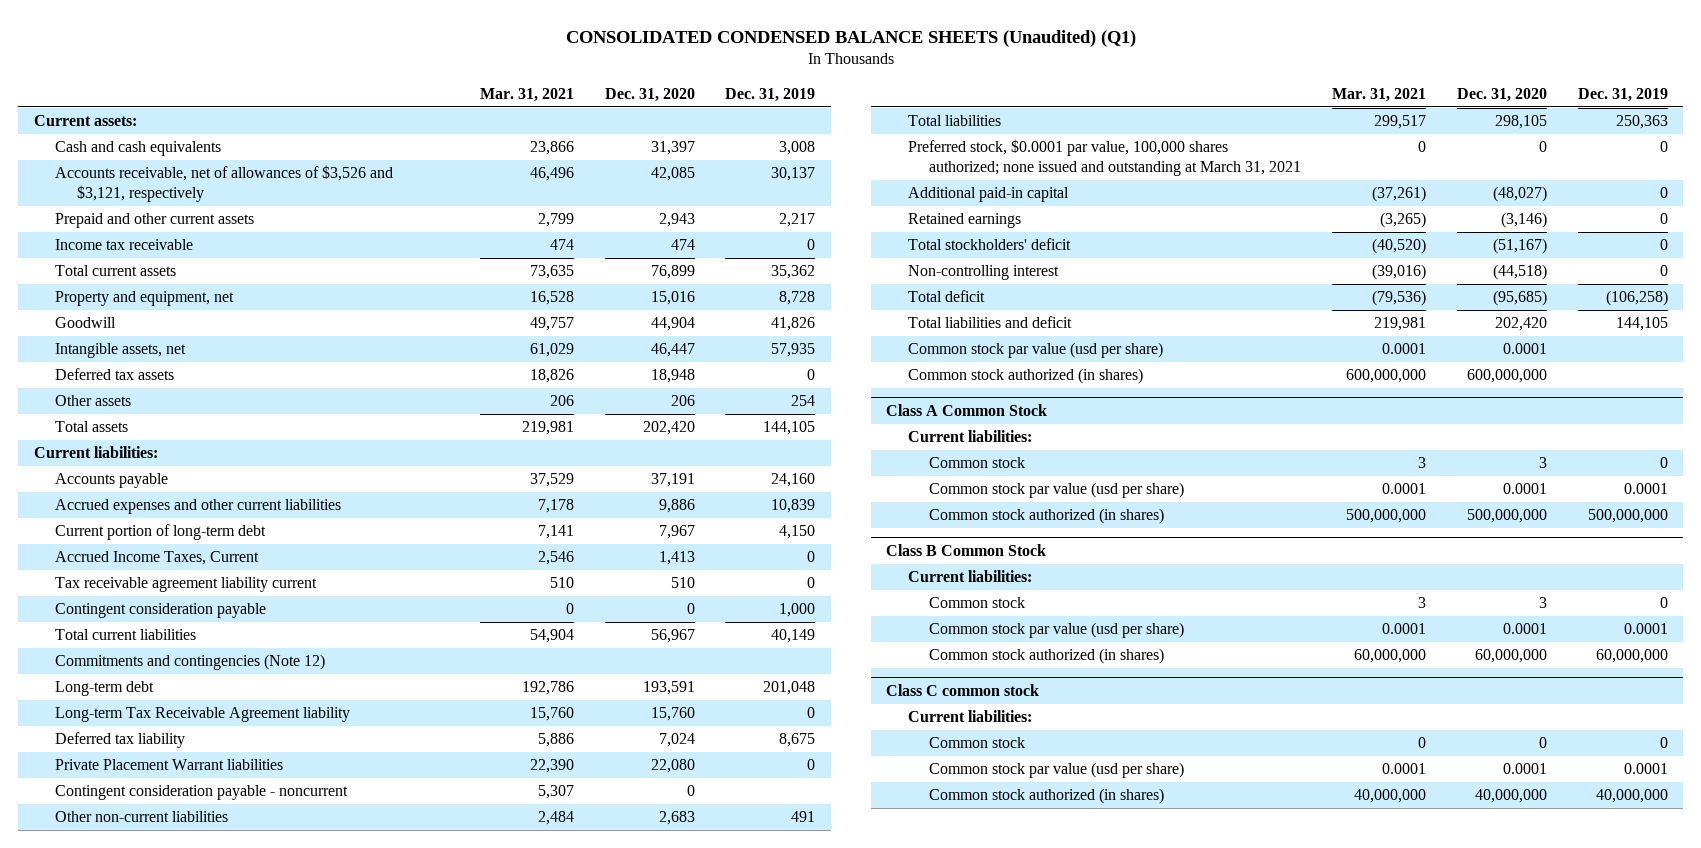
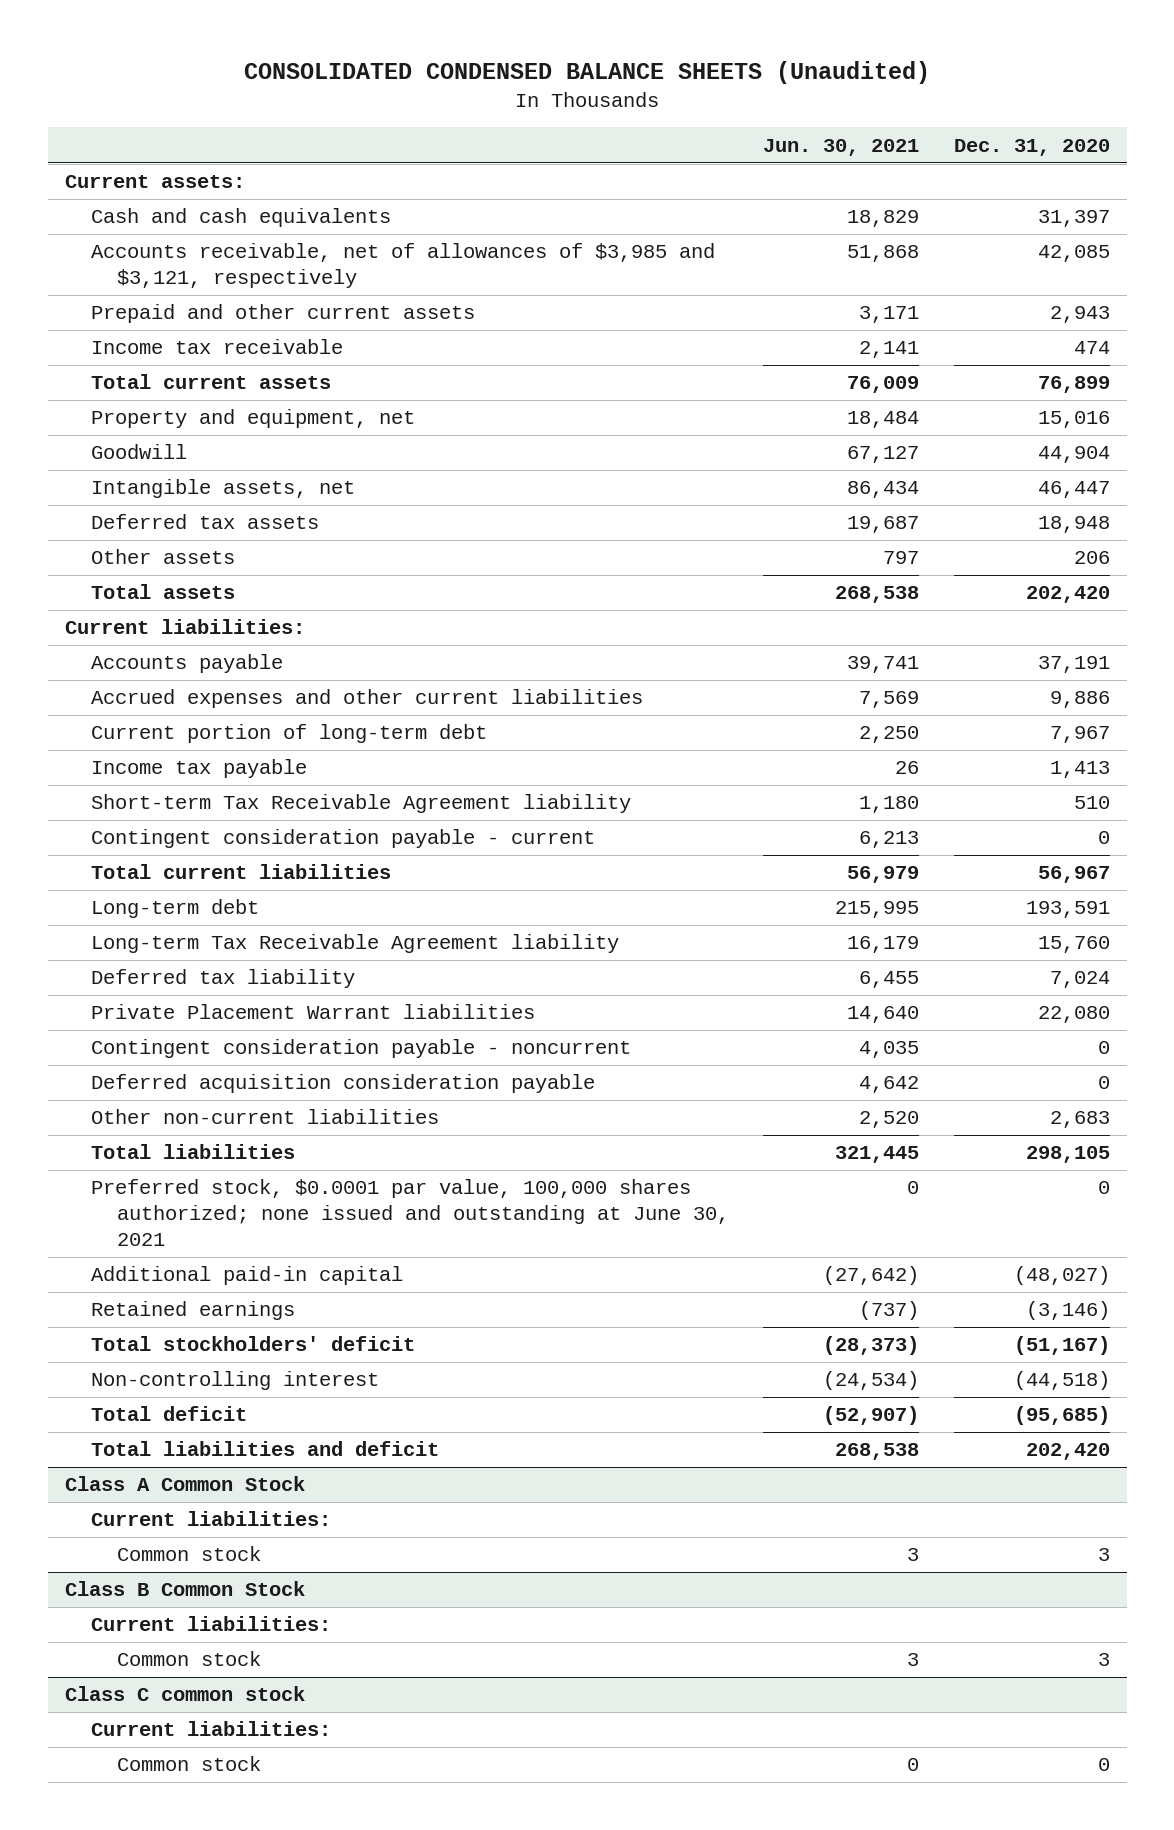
[565,29,1136,47] CONSOLIDATED CONDENSED BALANCE SHEETS (Unaudited) (Q1) -> [244,61,931,85] CONSOLIDATED CONDENSED BALANCE SHEETS (Unaudited)
[479,87,574,102] Mar. 31, 2021 -> none
[725,87,816,102] Dec. 31, 2019 -> none
none -> [763,138,920,156] Jun. 30, 2021
[55,165,394,202] Accounts receivable, net of allowances of $3,526 and $3,121, respectively -> [90,243,715,289] Accounts receivable, net of allowances of $3,985 and $3,121, respectively
[55,551,260,566] Accrued Income Taxes, Current -> [90,759,307,779] Income tax payable
[55,577,318,593] Tax receivable agreement liability current -> [90,794,631,814] Short-term Tax Receivable Agreement liability
[55,603,267,619] Contingent consideration payable -> [90,829,595,849] Contingent consideration payable - current
[55,654,326,671] Commitments and contingencies (Note 12) -> none
none -> [90,1074,595,1094] Deferred acquisition consideration payable
[907,139,1302,176] Preferred stock, $0.0001 par value, 100,000 shares authorized; none issued and outstanding at March 31, 2021 -> [90,1179,730,1246] Preferred stock, $0.0001 par value, 100,000 shares authorized; none issued and outstanding at June 30, 2021
[907,342,1163,359] Common stock par value (usd per share) -> none
[907,368,1143,385] Common stock authorized (in shares) -> none
[929,482,1185,499] Common stock par value (usd per share) -> none
[929,508,1165,525] Common stock authorized (in shares) -> none
[929,622,1185,639] Common stock par value (usd per share) -> none
[929,648,1165,665] Common stock authorized (in shares) -> none
[929,762,1185,779] Common stock par value (usd per share) -> none
[929,788,1165,805] Common stock authorized (in shares) -> none

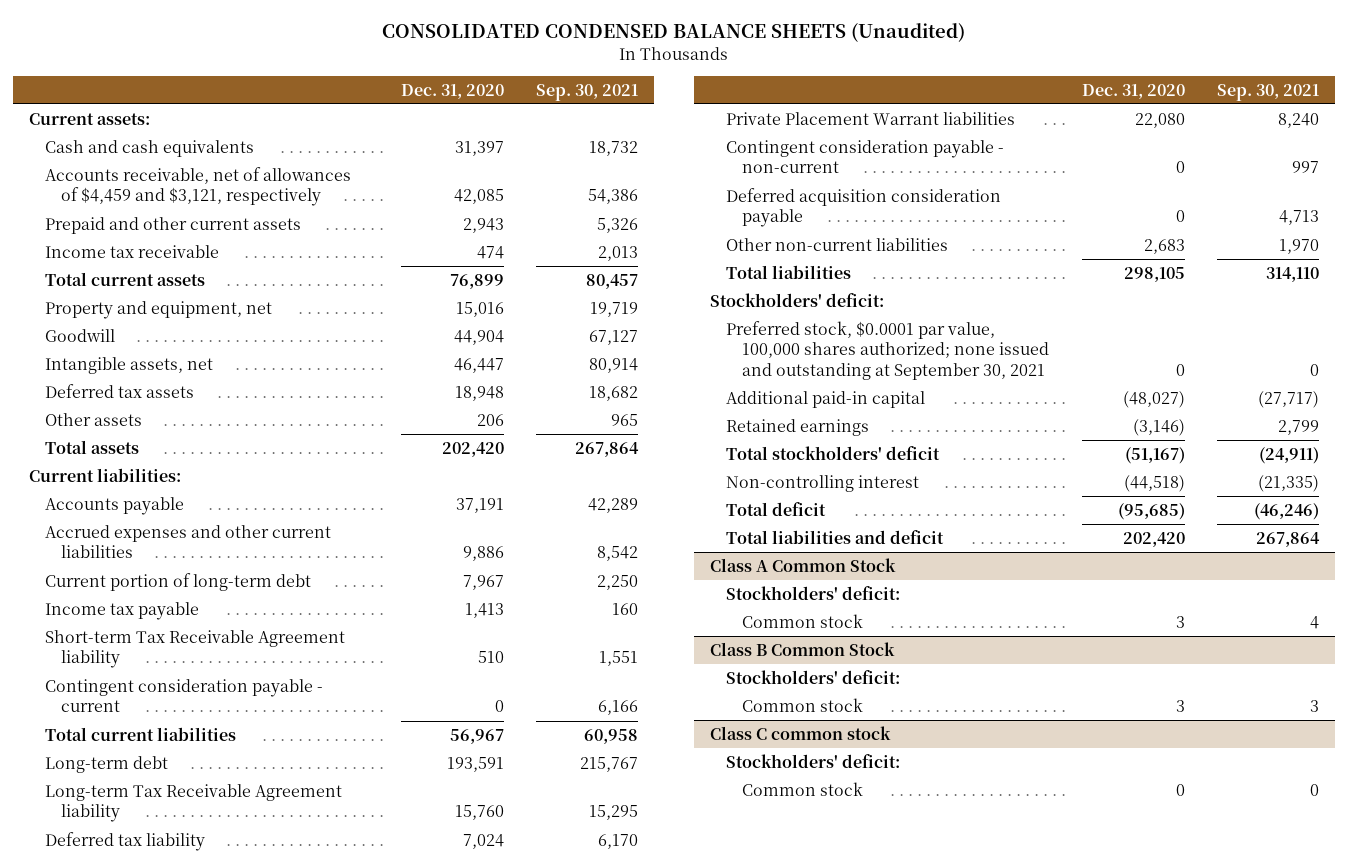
[763,138,920,156] Jun. 30, 2021 -> none
none -> [536,83,639,101] Sep. 30, 2021
[90,243,715,289] Accounts receivable, net of allowances of $3,985 and $3,121, respectively -> [45,166,352,207] Accounts receivable, net of allowances of $4,459 and $3,121, respectively
[90,1039,631,1059] Contingent consideration payable - noncurrent -> [726,139,1005,174] Contingent consideration payable - non-current
none -> [710,292,885,307] Stockholders' deficit:
[90,1179,730,1246] Preferred stock, $0.0001 par value, 100,000 shares authorized; none issued and outstanding at June 30, 2021 -> [726,320,1050,380] Preferred stock, $0.0001 par value, 100,000 shares authorized; none issued and outstanding at September 30, 2021
[90,1511,331,1527] Current liabilities: -> none
none -> [726,585,901,600] Stockholders' deficit:
[90,1616,331,1632] Current liabilities: -> none
none -> [726,669,901,684] Stockholders' deficit:
[90,1721,331,1737] Current liabilities: -> none
none -> [726,753,901,768] Stockholders' deficit:

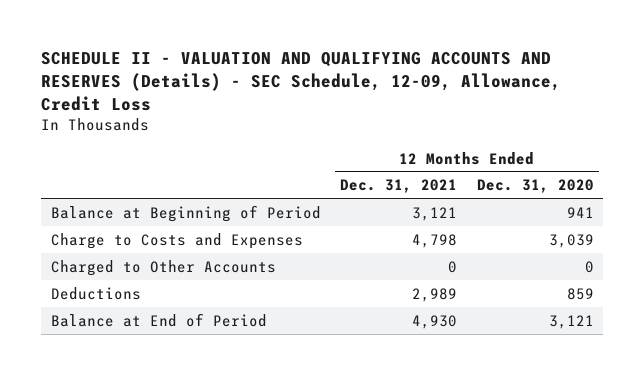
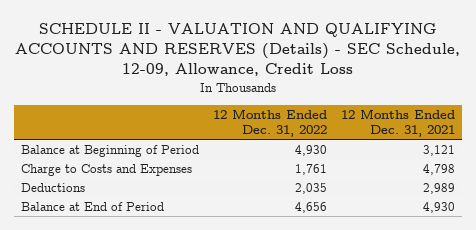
[476,179,594,194] Dec. 31, 2020 -> none
none -> [213,108,328,138] 12 Months Ended Dec. 31, 2022
[50,259,276,276] Charged to Other Accounts -> none

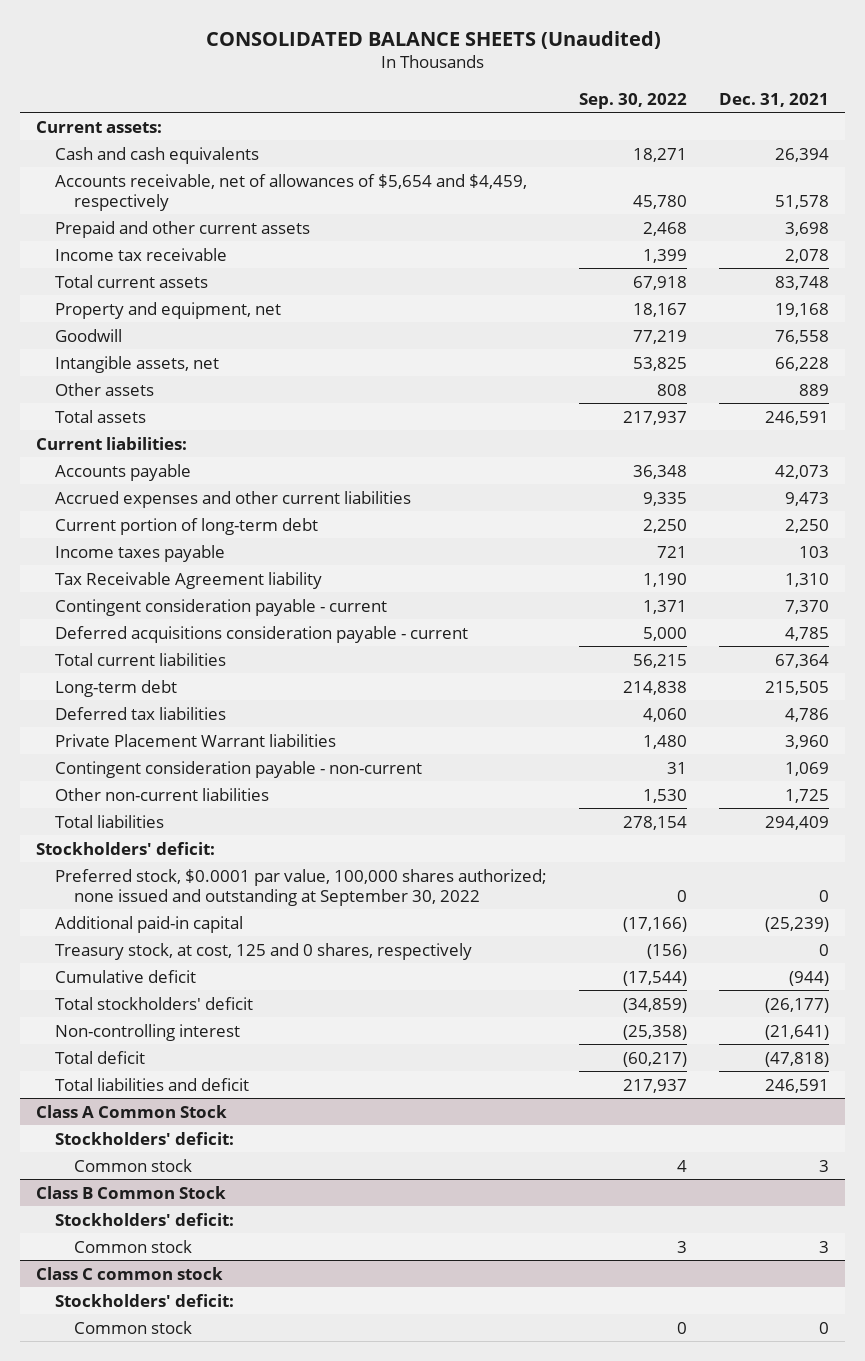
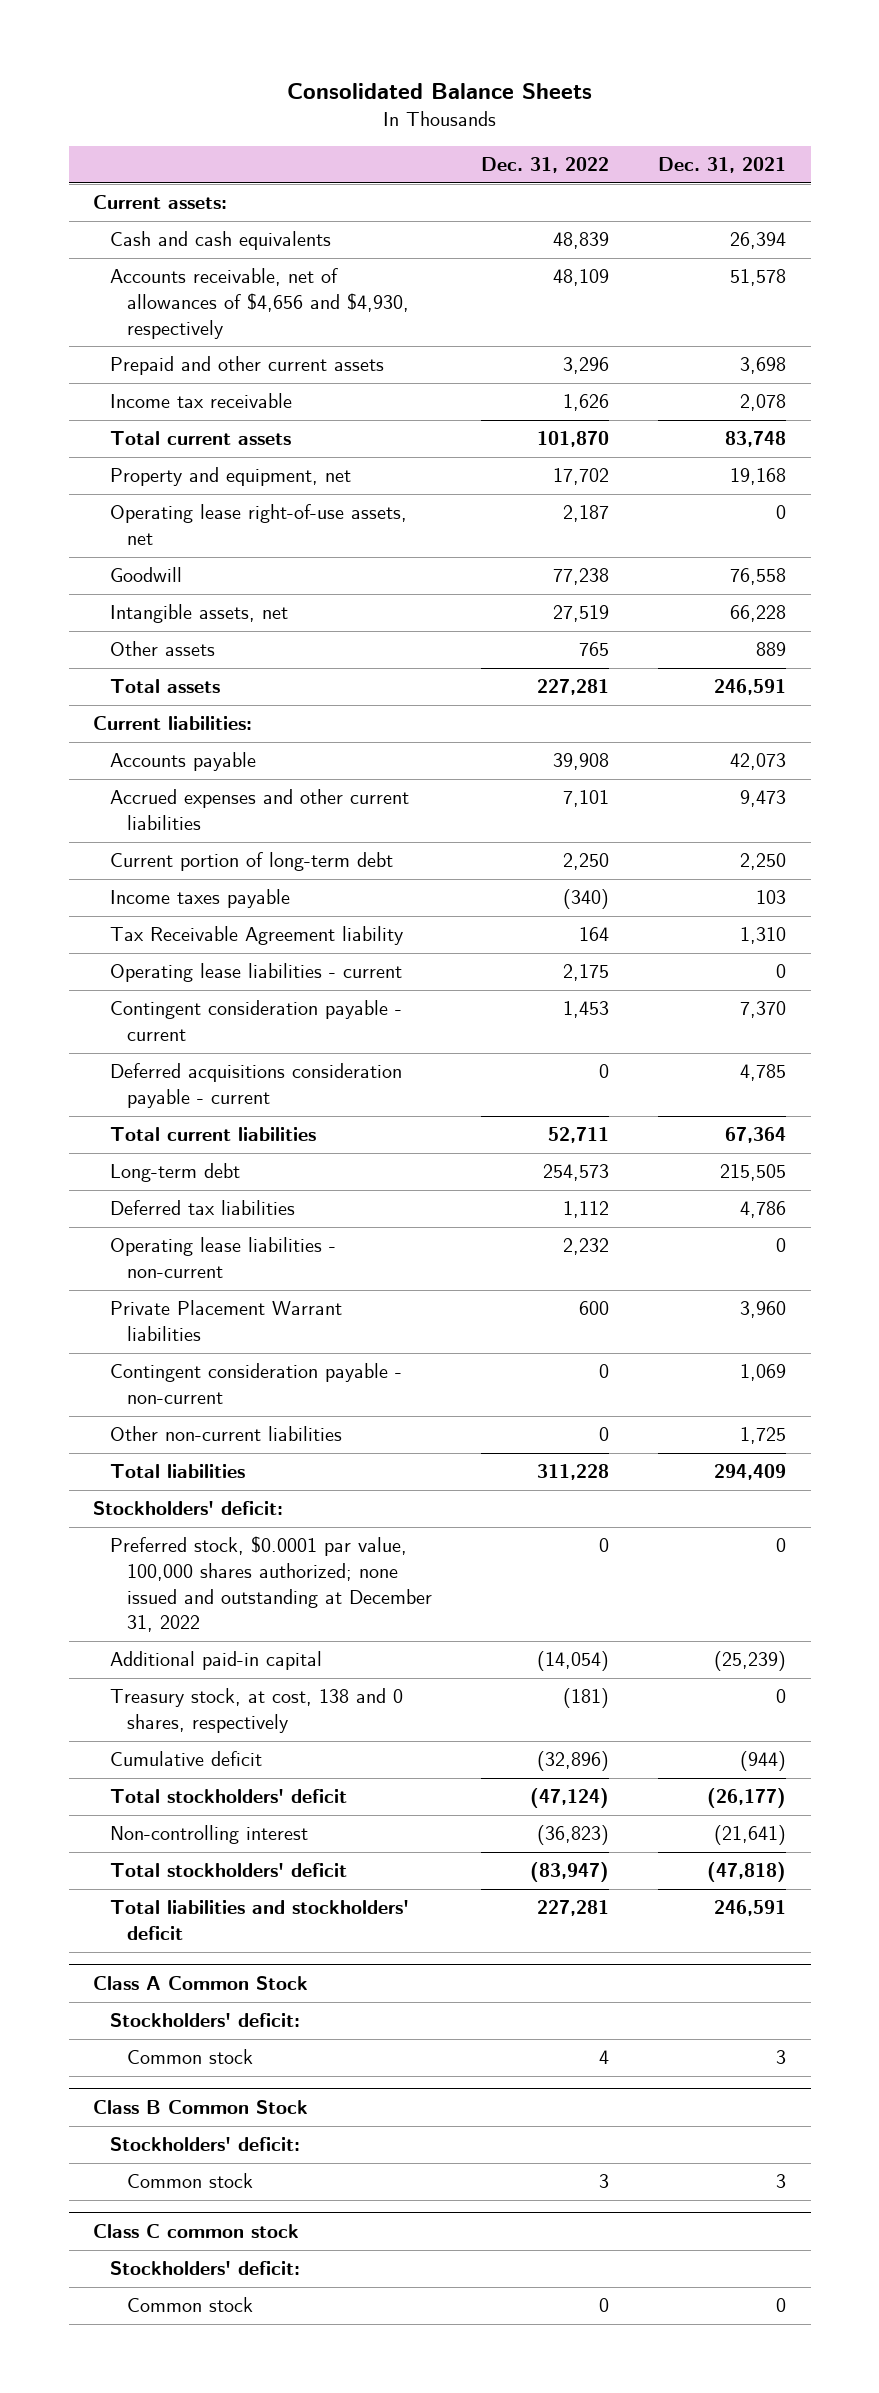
[205,30,661,49] CONSOLIDATED BALANCE SHEETS (Unaudited) -> [286,83,592,100] Consolidated Balance Sheets
[579,92,688,109] Sep. 30, 2022 -> none
none -> [481,157,610,174] Dec. 31, 2022
[54,173,527,211] Accounts receivable, net of allowances of $5,654 and $4,459, respectively -> [110,268,410,339] Accounts receivable, net of allowances of $4,656 and $4,930, respectively
none -> [110,504,408,546] Operating lease right-of-use assets, net
none -> [110,963,403,983] Operating lease liabilities - current
none -> [110,1237,337,1279] Operating lease liabilities - non-current
[54,868,547,906] Preferred stock, $0.0001 par value, 100,000 shares authorized; none issued and outstanding at September 30, 2022 -> [110,1536,433,1633] Preferred stock, $0.0001 par value, 100,000 shares authorized; none issued and outstanding at December 31, 2022
[54,942,472,960] Treasury stock, at cost, 125 and 0 shares, respectively -> [110,1688,404,1734] Treasury stock, at cost, 138 and 0 shares, respectively
[54,1050,145,1064] Total deficit -> [110,1863,348,1878] Total stockholders' deficit
[54,1077,249,1091] Total liabilities and deficit -> [110,1900,410,1941] Total liabilities and stockholders' deficit

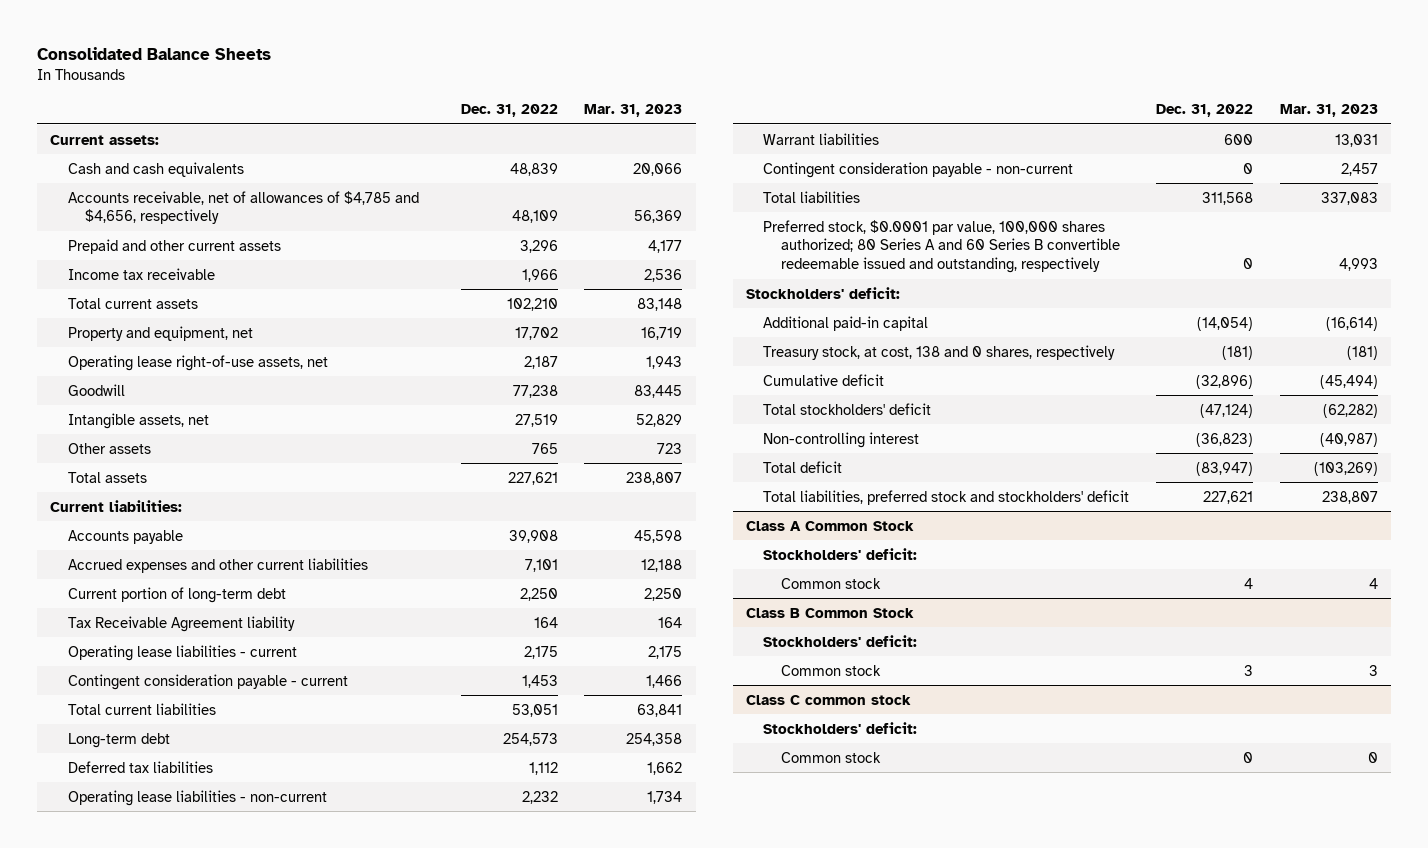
[658,157,787,174] Dec. 31, 2021 -> none
none -> [584,104,683,118] Mar. 31, 2023
[110,268,410,339] Accounts receivable, net of allowances of $4,656 and $4,930, respectively -> [67,190,419,225] Accounts receivable, net of allowances of $4,785 and $4,656, respectively
[563,394,610,412] 1,626 -> [521,268,558,282] 1,966
[537,431,610,448] 101,870 -> [506,297,558,311] 102,210
[537,679,610,696] 227,281 -> [507,471,558,485] 227,621
[110,889,291,909] Income taxes payable -> none
[110,1063,403,1109] Deferred acquisitions consideration payable - current -> none
[548,1127,610,1144] 52,711 -> [511,703,558,717] 53,051
[110,1300,343,1342] Private Placement Warrant liabilities -> [763,132,880,145] Warrant liabilities
[110,1426,343,1442] Other non-current liabilities -> none
[537,1464,610,1481] 311,228 -> [1202,191,1254,205] 311,568
none -> [763,219,1121,274] Preferred stock, $0.0001 par value, 100,000 shares authorized; 80 Series A and 60 Series B convertible redeemable issued and outstanding, respectively
[110,1536,433,1633] Preferred stock, $0.0001 par value, 100,000 shares authorized; none issued and outstanding at December 31, 2022 -> none
[110,1863,348,1878] Total stockholders' deficit -> [763,460,843,473] Total deficit
[110,1900,410,1941] Total liabilities and stockholders' deficit -> [763,489,1130,505] Total liabilities, preferred stock and stockholders' deficit
[537,1900,610,1917] 227,281 -> [1203,490,1254,504] 227,621

